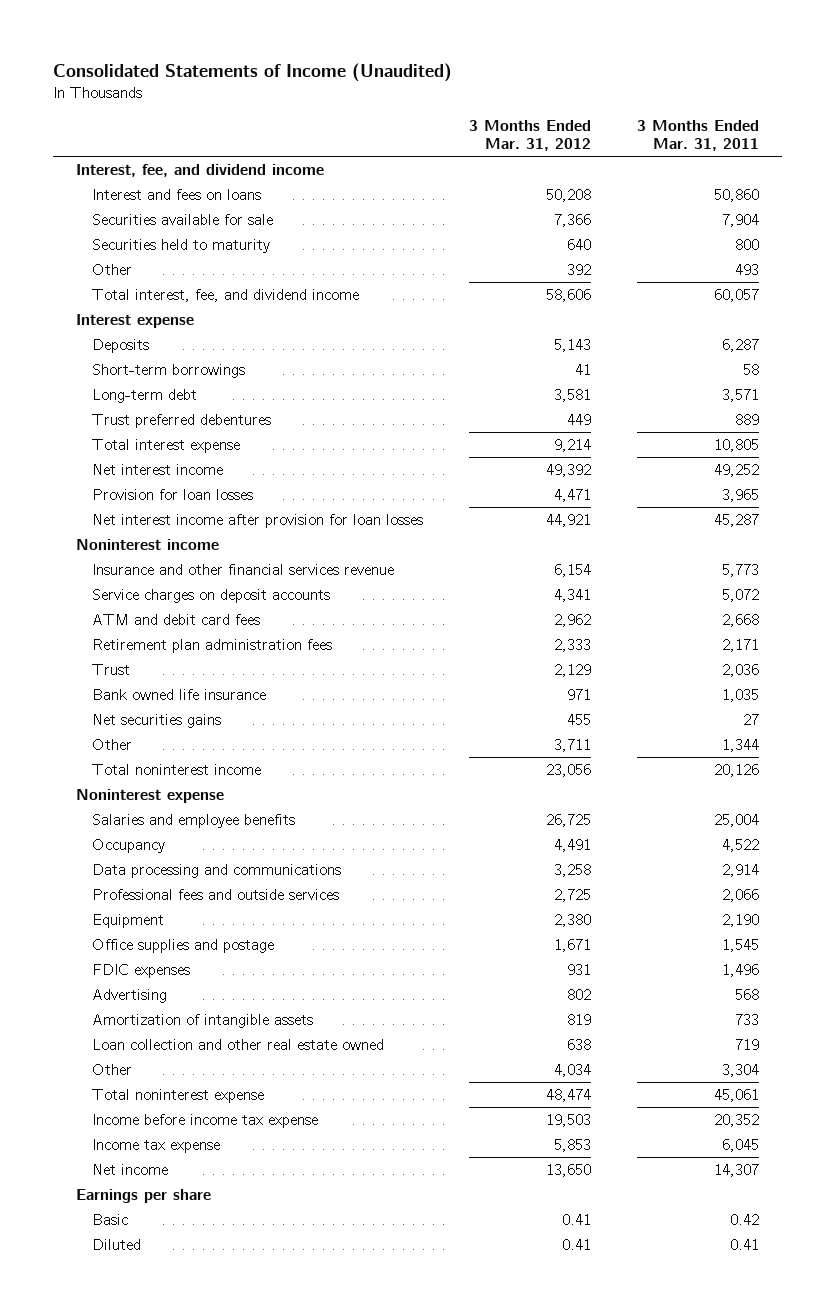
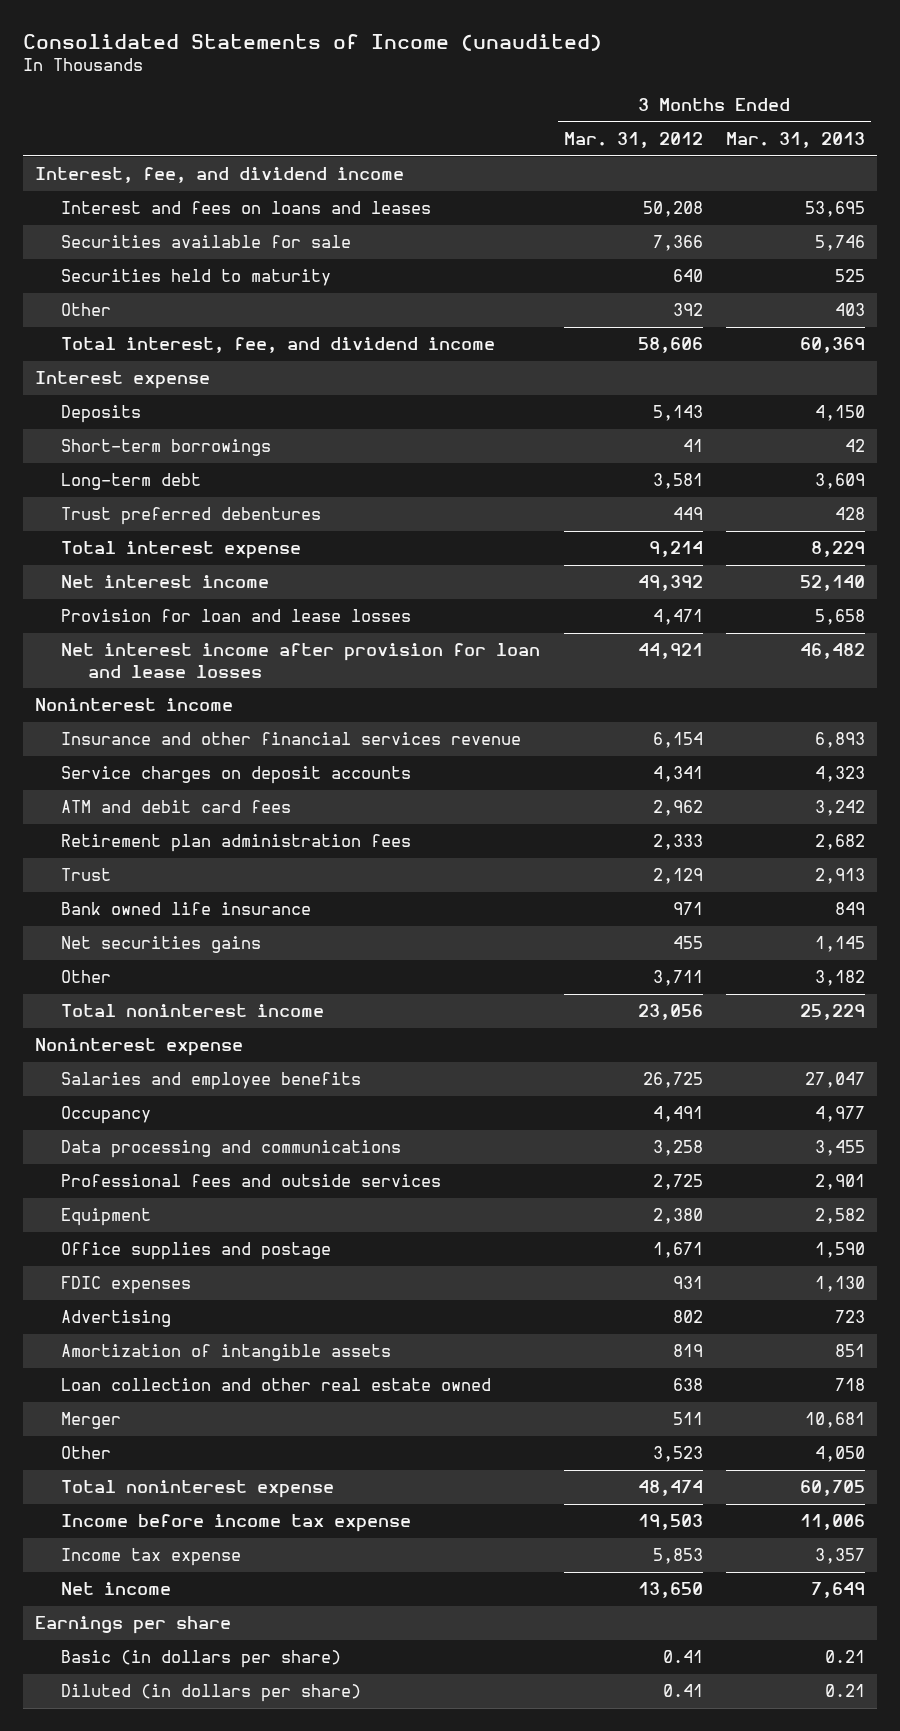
[52,62,452,82] Consolidated Statements of Income (Unaudited) -> [23,34,603,52] Consolidated Statements of Income (unaudited)
[637,120,760,152] 3 Months Ended Mar. 31, 2011 -> none
none -> [726,132,866,149] Mar. 31, 2013
[91,188,261,200] Interest and fees on loans -> [61,201,432,215] Interest and fees on loans and leases
[91,488,253,500] Provision for loan losses -> [61,609,412,623] Provision for loan and lease losses
[91,513,423,528] Net interest income after provision for loan losses -> [61,643,541,678] Net interest income after provision for loan and lease losses
none -> [61,1412,122,1430] Merger
[553,1063,591,1077] 4,034 -> [652,1446,703,1463] 3,523
[91,1213,128,1225] Basic -> [61,1650,342,1669] Basic (in dollars per share)
[91,1238,141,1250] Diluted -> [61,1684,362,1703] Diluted (in dollars per share)

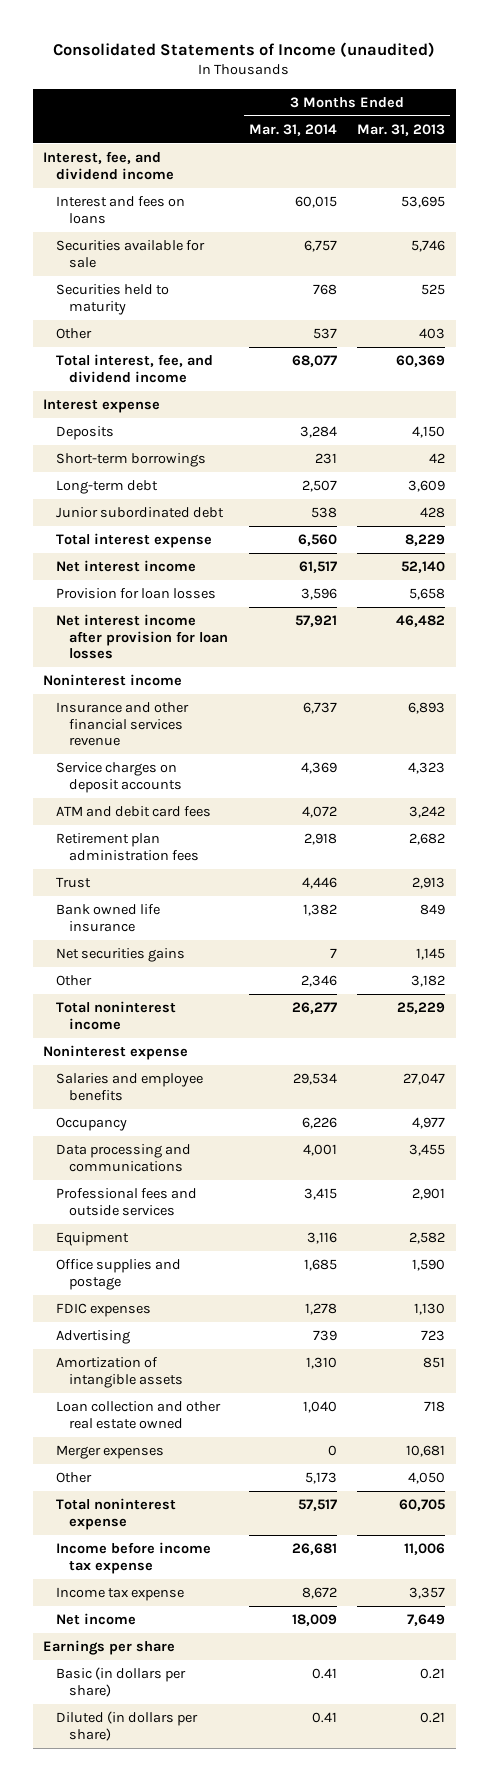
[563,132,703,149] Mar. 31, 2012 -> none
none -> [248,123,337,136] Mar. 31, 2014
[61,201,432,215] Interest and fees on loans and leases -> [56,196,186,224] Interest and fees on loans
[61,507,322,526] Trust preferred debentures -> [56,507,225,519] Junior subordinated debt
[61,609,412,623] Provision for loan and lease losses -> [56,588,217,600] Provision for loan losses
[61,643,541,678] Net interest income after provision for loan and lease losses -> [56,614,229,660] Net interest income after provision for loan losses
[61,1412,122,1430] Merger -> [56,1445,165,1460] Merger expenses

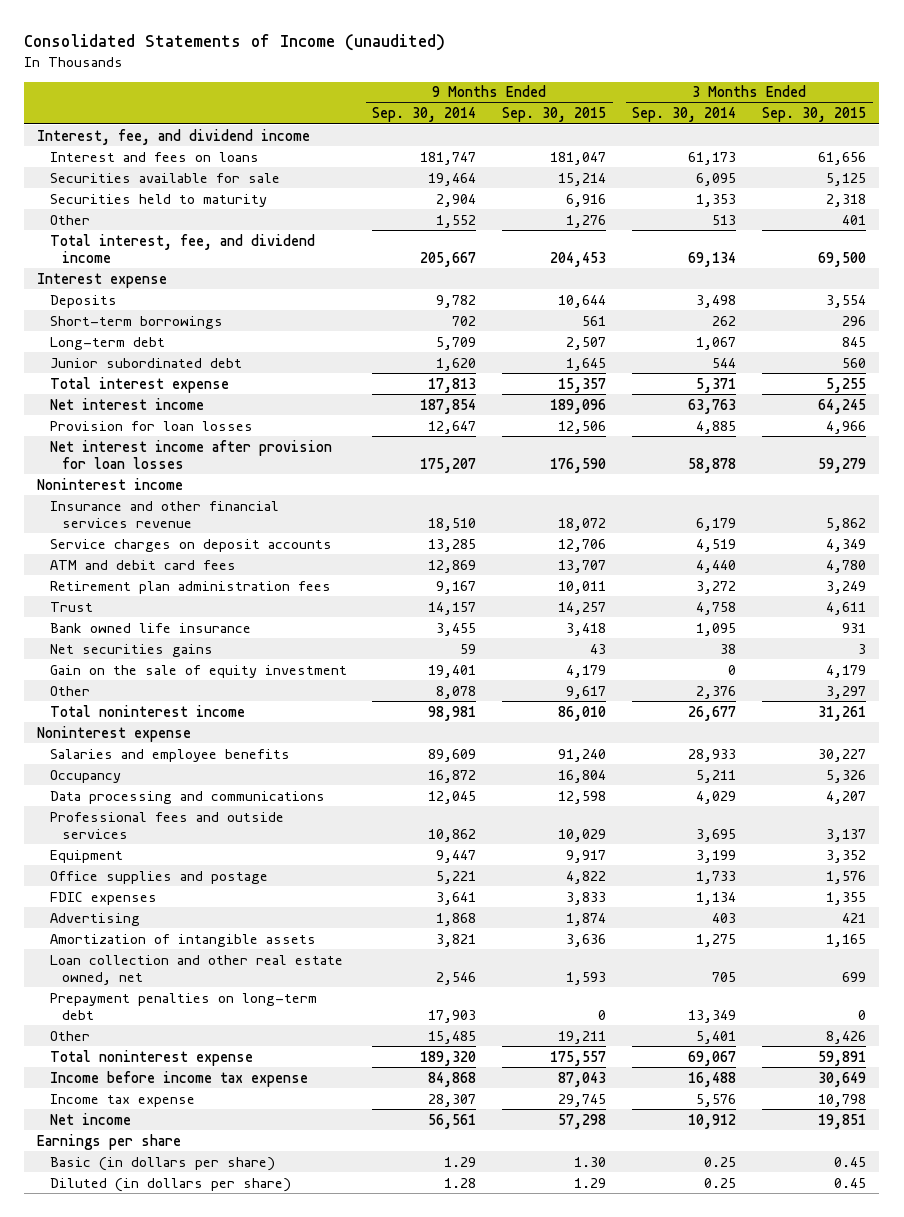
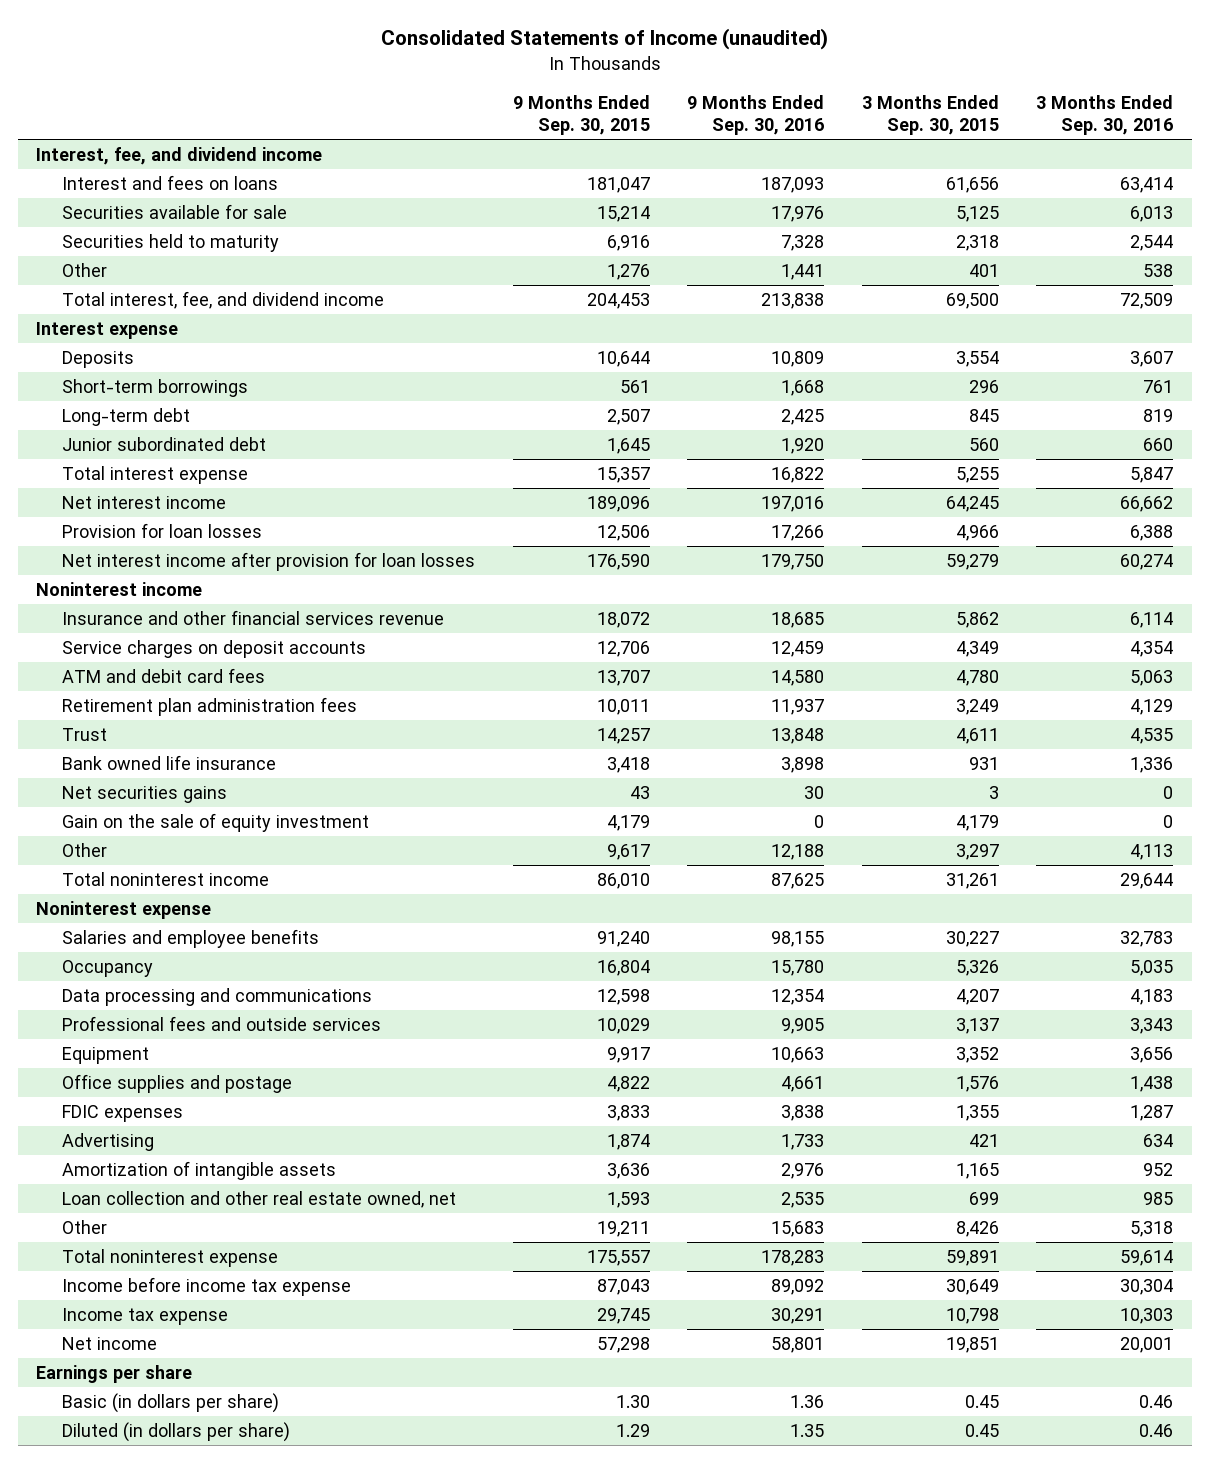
[372,107,477,123] Sep. 30, 2014 -> none
[632,107,737,123] Sep. 30, 2014 -> none
none -> [687,94,825,136] 9 Months Ended Sep. 30, 2016
none -> [1036,94,1174,136] 3 Months Ended Sep. 30, 2016
[49,992,317,1020] Prepayment penalties on long-term debt -> none

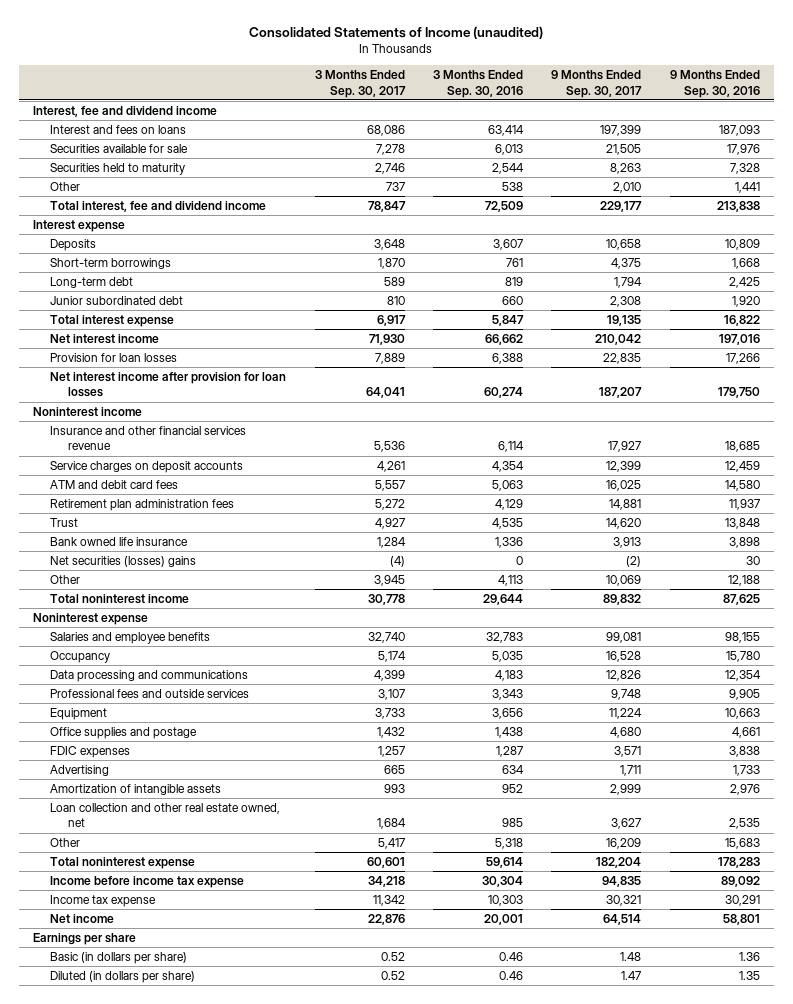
[512,94,650,136] 9 Months Ended Sep. 30, 2015 -> none
[861,94,999,136] 3 Months Ended Sep. 30, 2015 -> none
none -> [314,70,406,98] 3 Months Ended Sep. 30, 2017
none -> [551,70,643,98] 9 Months Ended Sep. 30, 2017
[36,147,323,166] Interest, fee, and dividend income -> [33,106,218,118] Interest, fee and dividend income
[62,291,385,310] Total interest, fee, and dividend income -> [50,201,267,213] Total interest, fee and dividend income
[62,813,370,833] Gain on the sale of equity investment -> none
[62,786,228,804] Net securities gains -> [50,556,197,568] Net securities (losses) gains

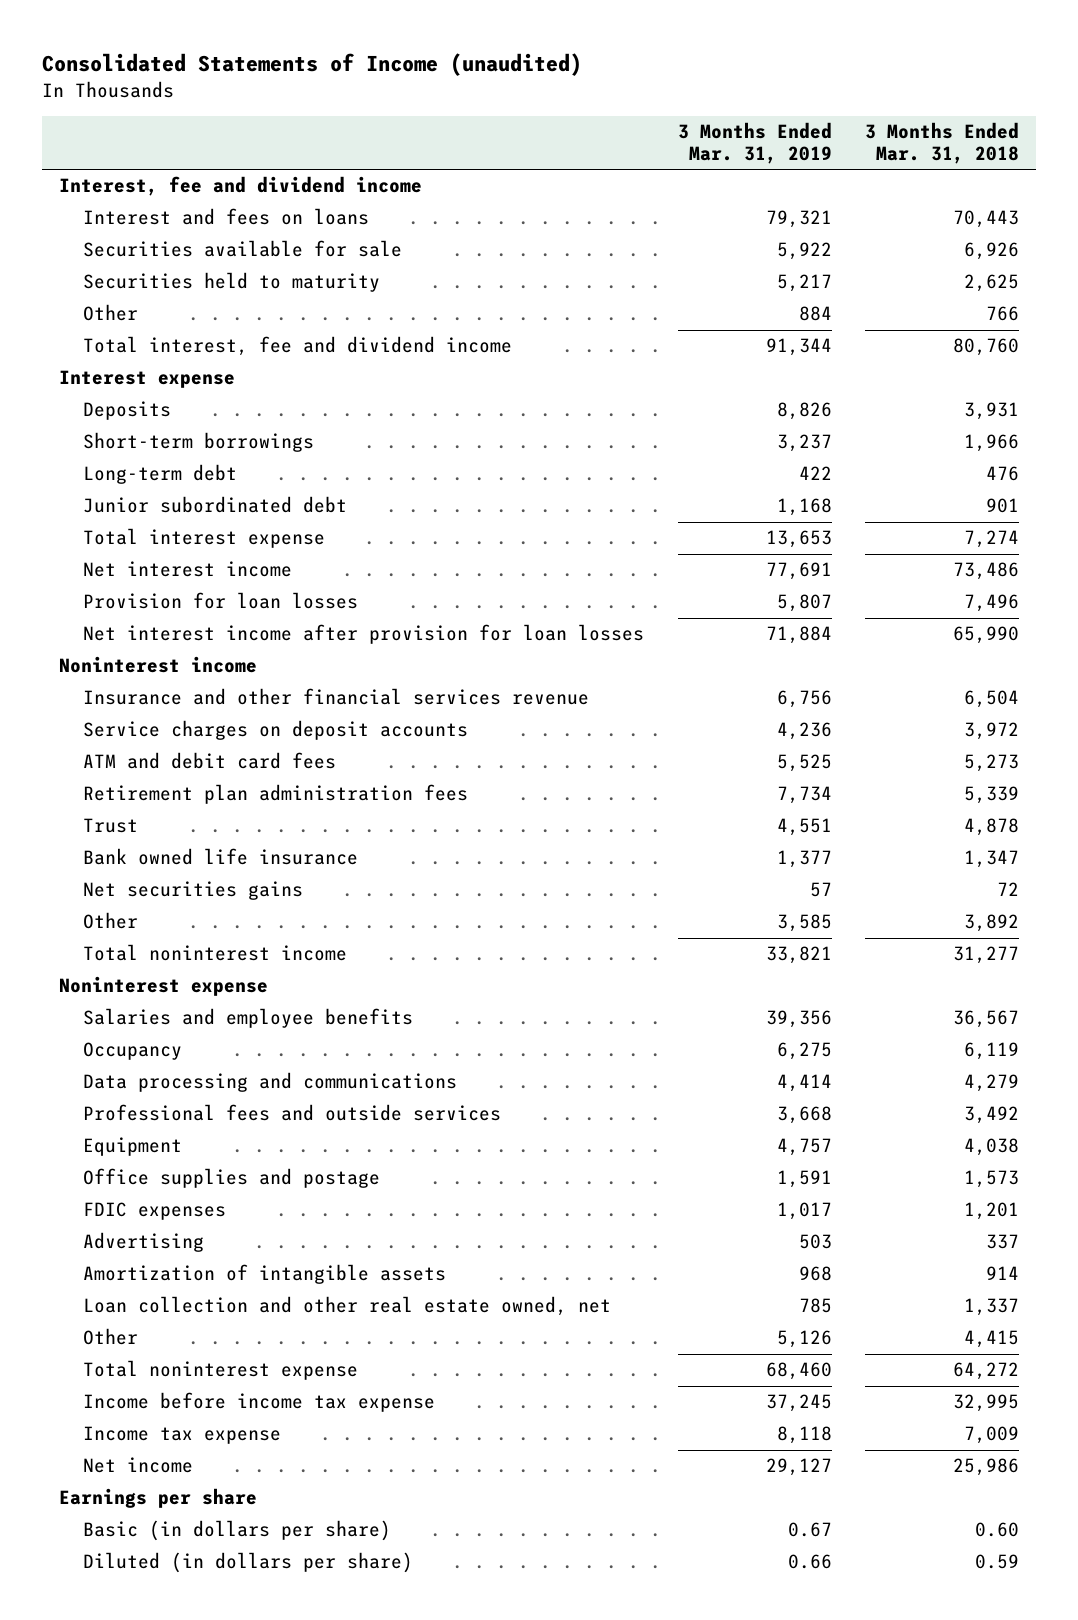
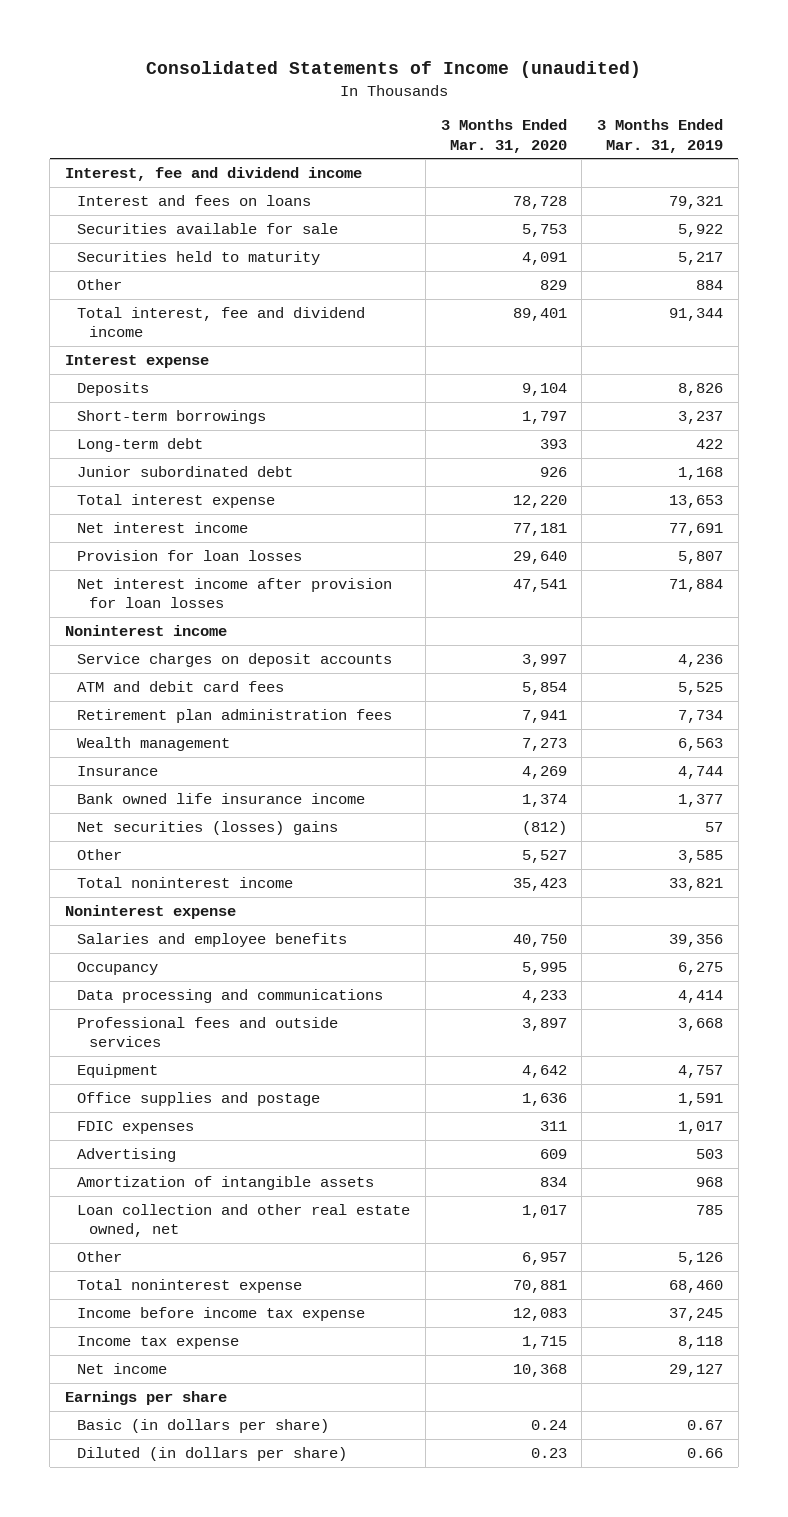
[865,121,1020,165] 3 Months Ended Mar. 31, 2018 -> none
none -> [440,119,567,153] 3 Months Ended Mar. 31, 2020
[83,688,590,706] Insurance and other financial services revenue -> none
[83,818,139,834] Trust -> none
none -> [76,737,230,752] Wealth management
none -> [76,766,158,777] Insurance
[83,848,359,866] Bank owned life insurance -> [76,793,365,805] Bank owned life insurance income
[83,881,304,901] Net securities gains -> [76,821,338,836] Net securities (losses) gains

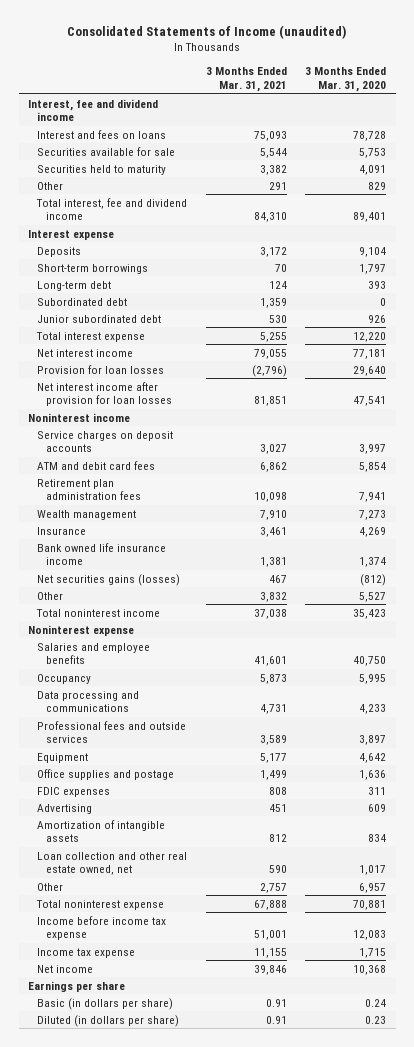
[597,119,724,153] 3 Months Ended Mar. 31, 2019 -> none
none -> [205,67,287,93] 3 Months Ended Mar. 31, 2021
none -> [36,297,127,306] Subordinated debt
[76,821,338,836] Net securities (losses) gains -> [36,573,180,586] Net securities gains (losses)

